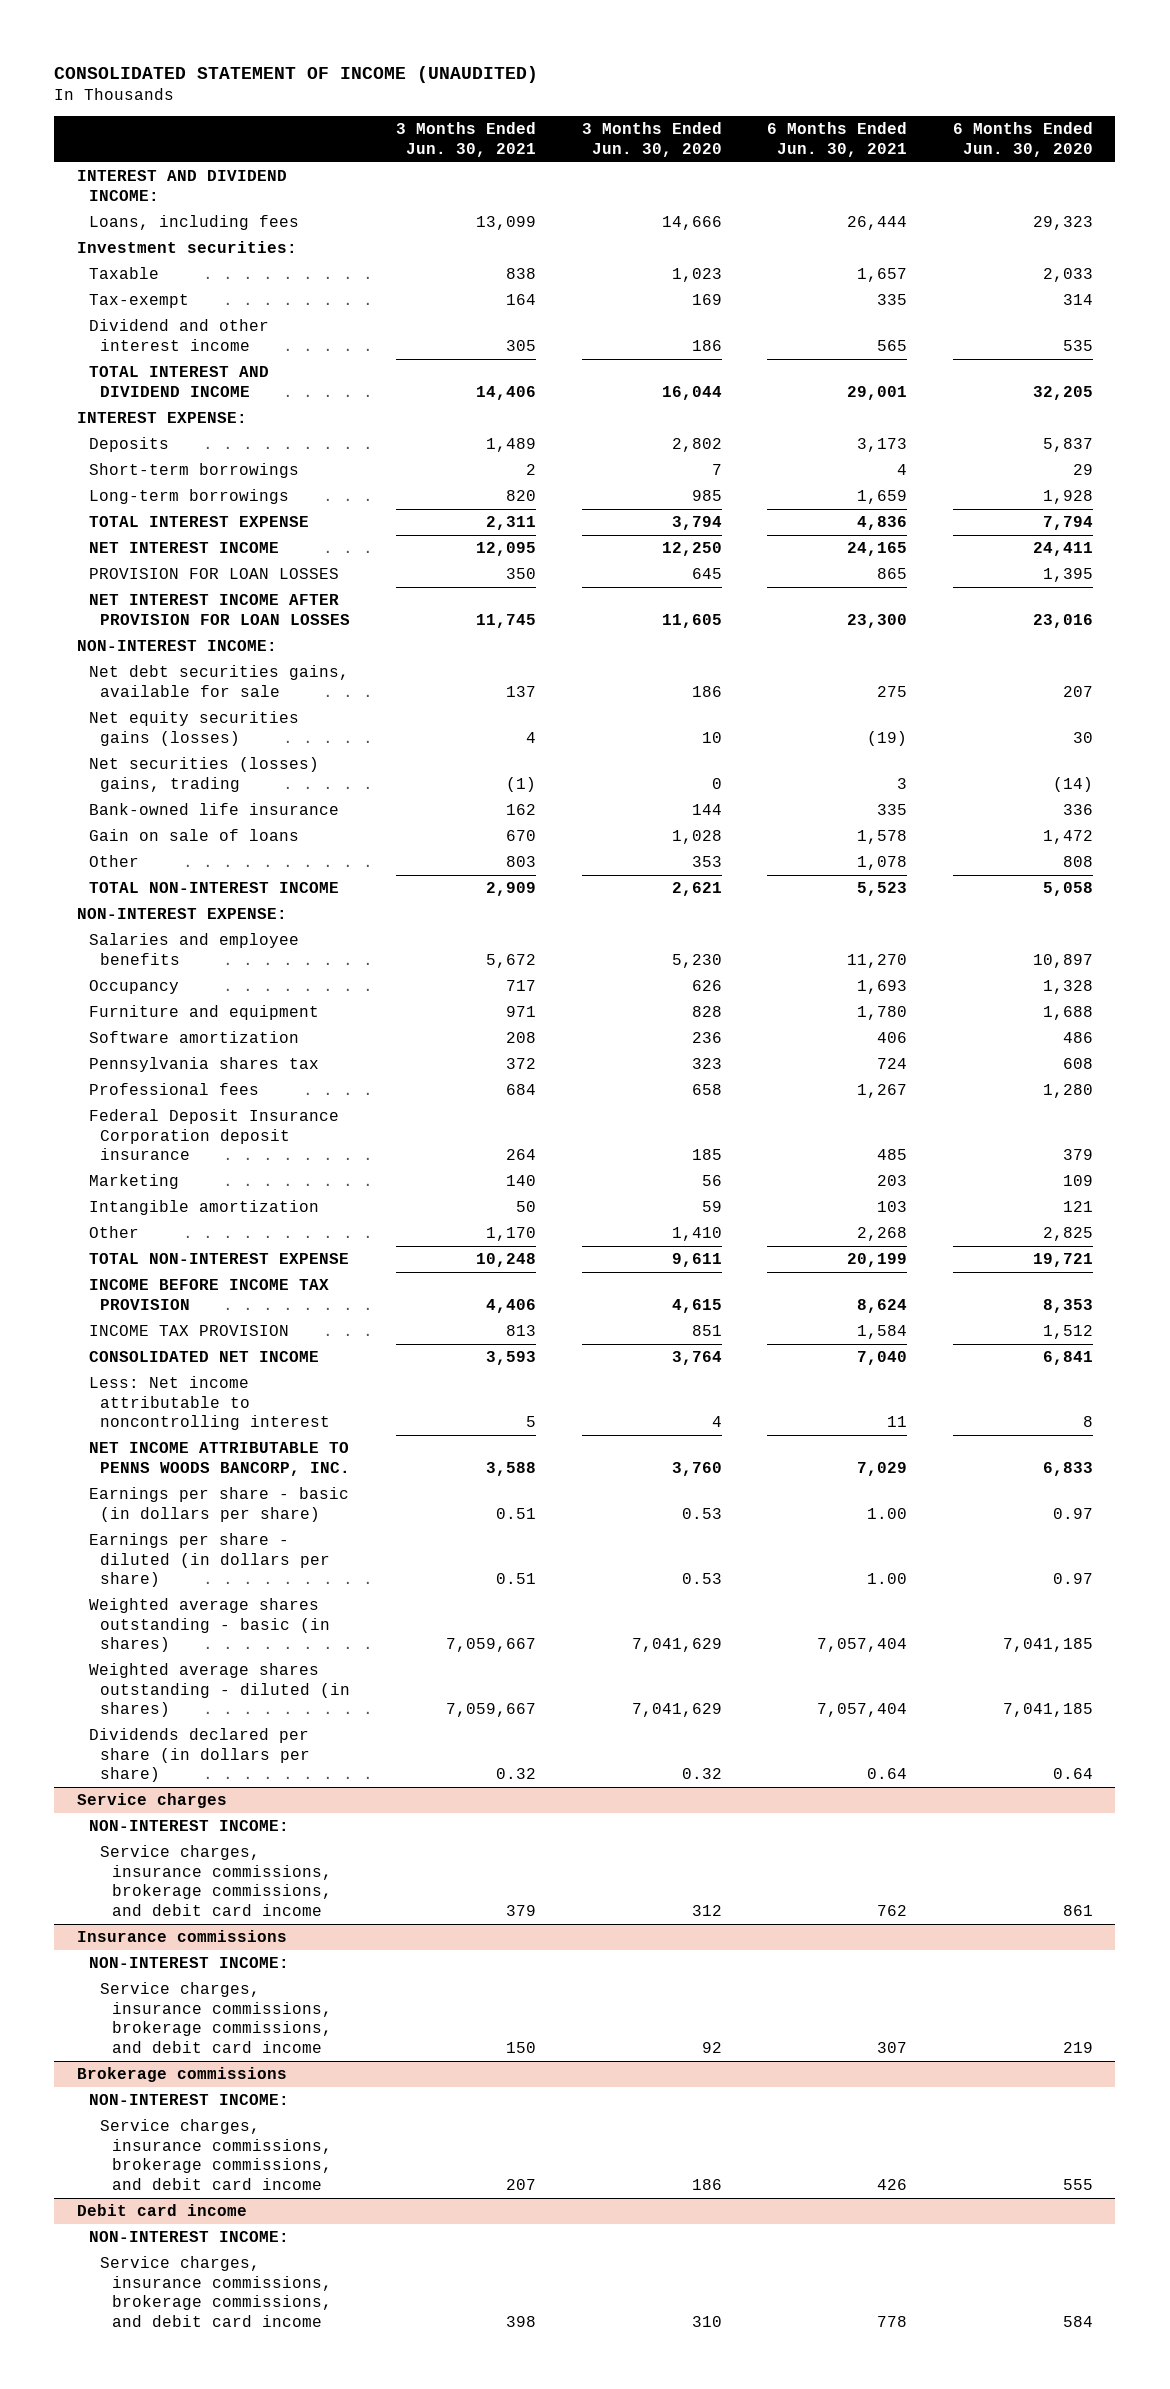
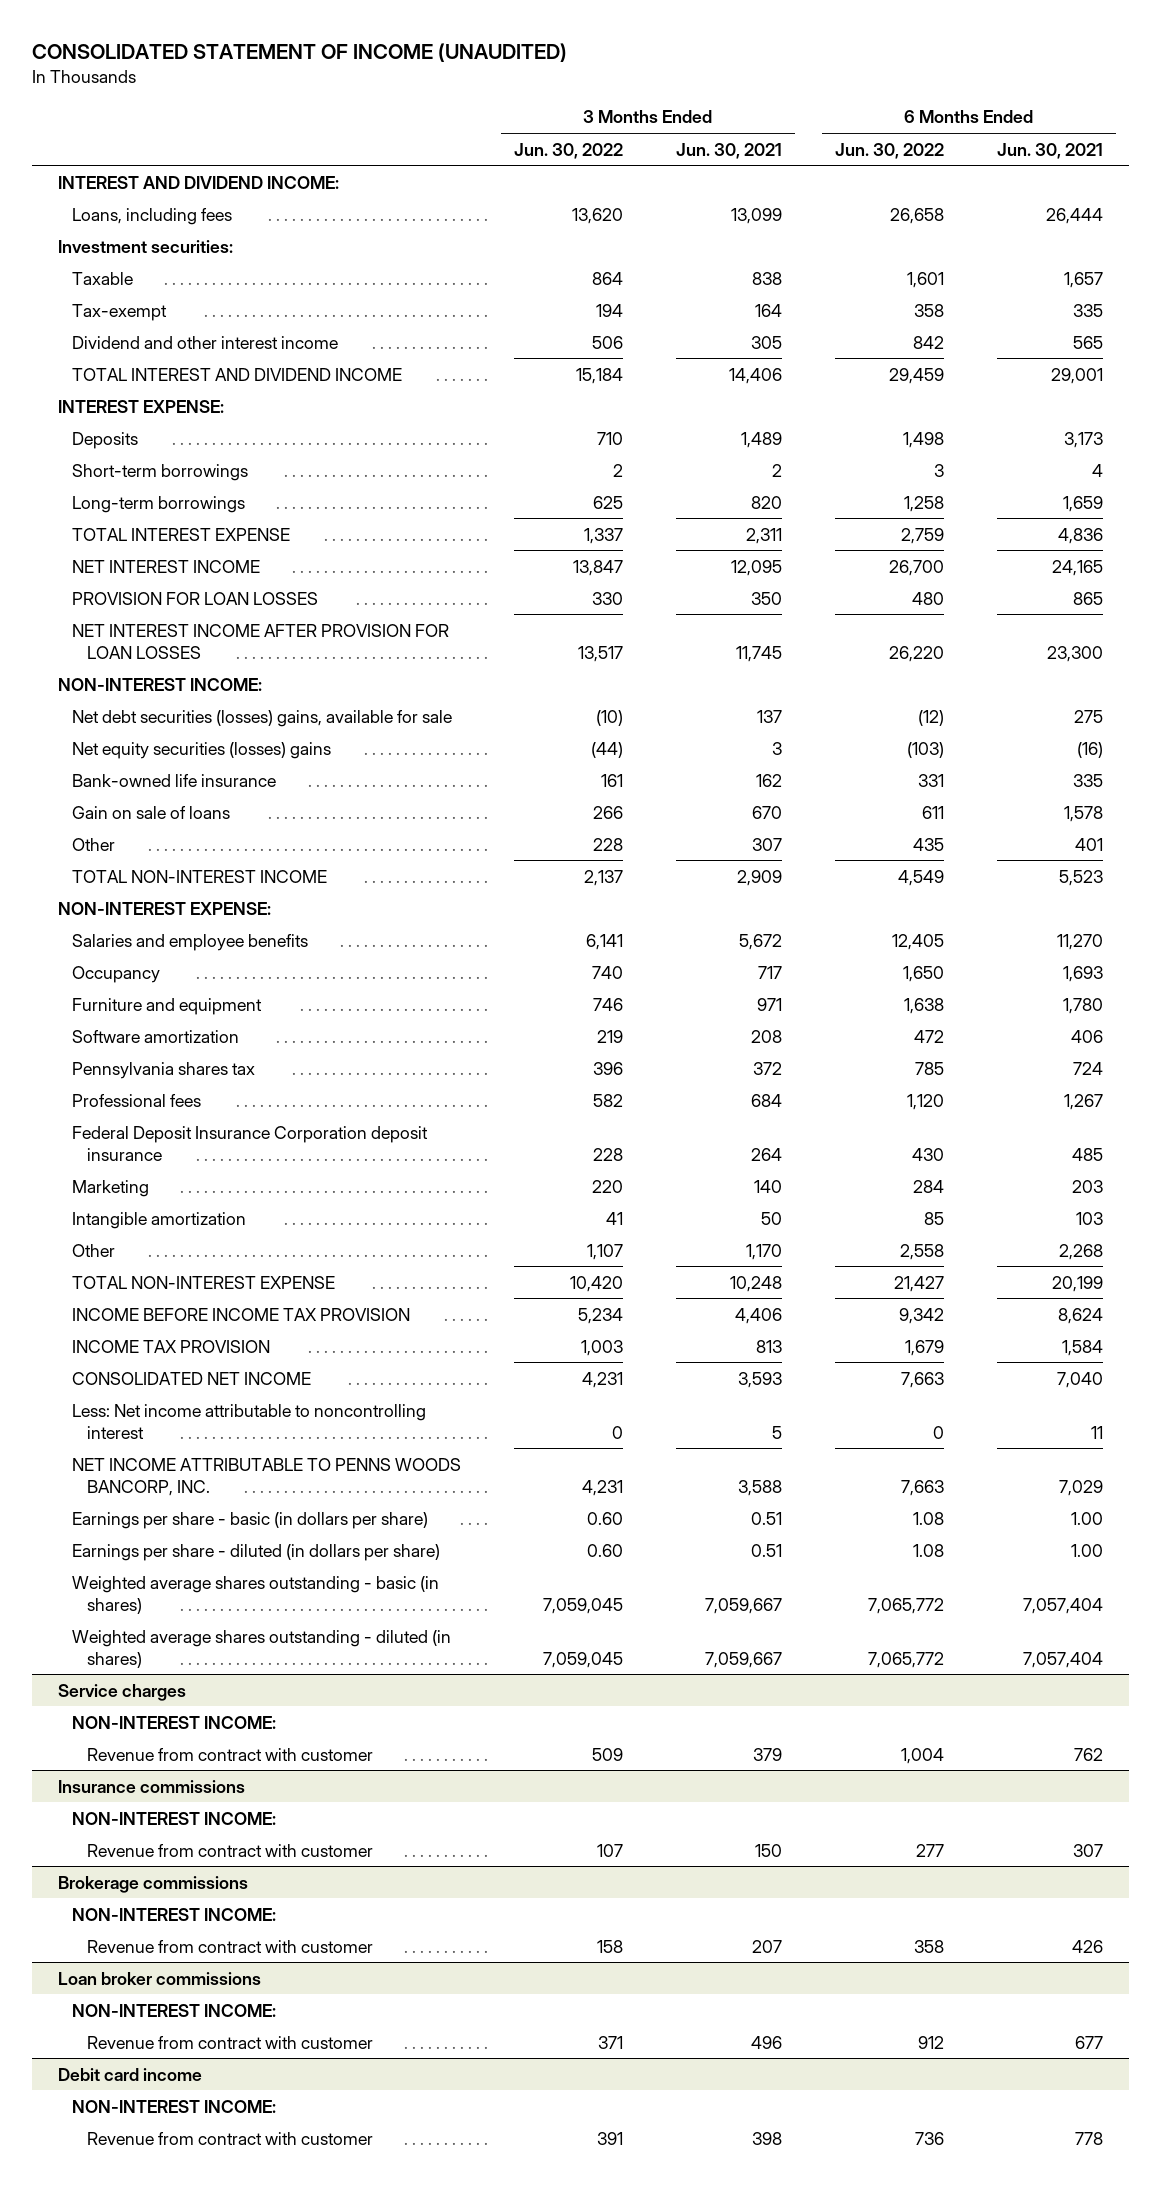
[581,122,722,157] 3 Months Ended Jun. 30, 2020 -> none
[952,122,1093,157] 6 Months Ended Jun. 30, 2020 -> none
none -> [514,142,624,159] Jun. 30, 2022
none -> [835,142,945,159] Jun. 30, 2022
[88,757,319,792] Net securities (losses) gains, trading -> none
[88,665,349,697] Net debt securities gains, available for sale -> [72,709,453,727] Net debt securities (losses) gains, available for sale
[88,711,299,746] Net equity securities gains (losses) -> [72,741,332,759] Net equity securities (losses) gains
[525,731,536,743] 4 -> [772,741,783,755] 3
[867,730,908,746] (19) -> [1076,741,1103,758] (16)
[505,856,536,868] 803 -> [752,837,783,851] 307
[857,856,908,871] 1,078 -> [1074,837,1103,851] 401
[88,1728,311,1783] Dividends declared per share (in dollars per share) -> none
[100,1845,332,1916] Service charges, insurance commissions, brokerage commissions, and debit card income -> [86,1747,373,1761] Revenue from contract with customer
[100,1982,332,2053] Service charges, insurance commissions, brokerage commissions, and debit card income -> [86,1843,373,1857] Revenue from contract with customer
[100,2119,332,2190] Service charges, insurance commissions, brokerage commissions, and debit card income -> [86,1939,373,1953] Revenue from contract with customer
none -> [58,1971,262,1985] Loan broker commissions
none -> [72,2003,277,2017] NON-INTEREST INCOME:
none -> [86,2035,373,2049] Revenue from contract with customer
[100,2256,332,2327] Service charges, insurance commissions, brokerage commissions, and debit card income -> [86,2131,373,2145] Revenue from contract with customer

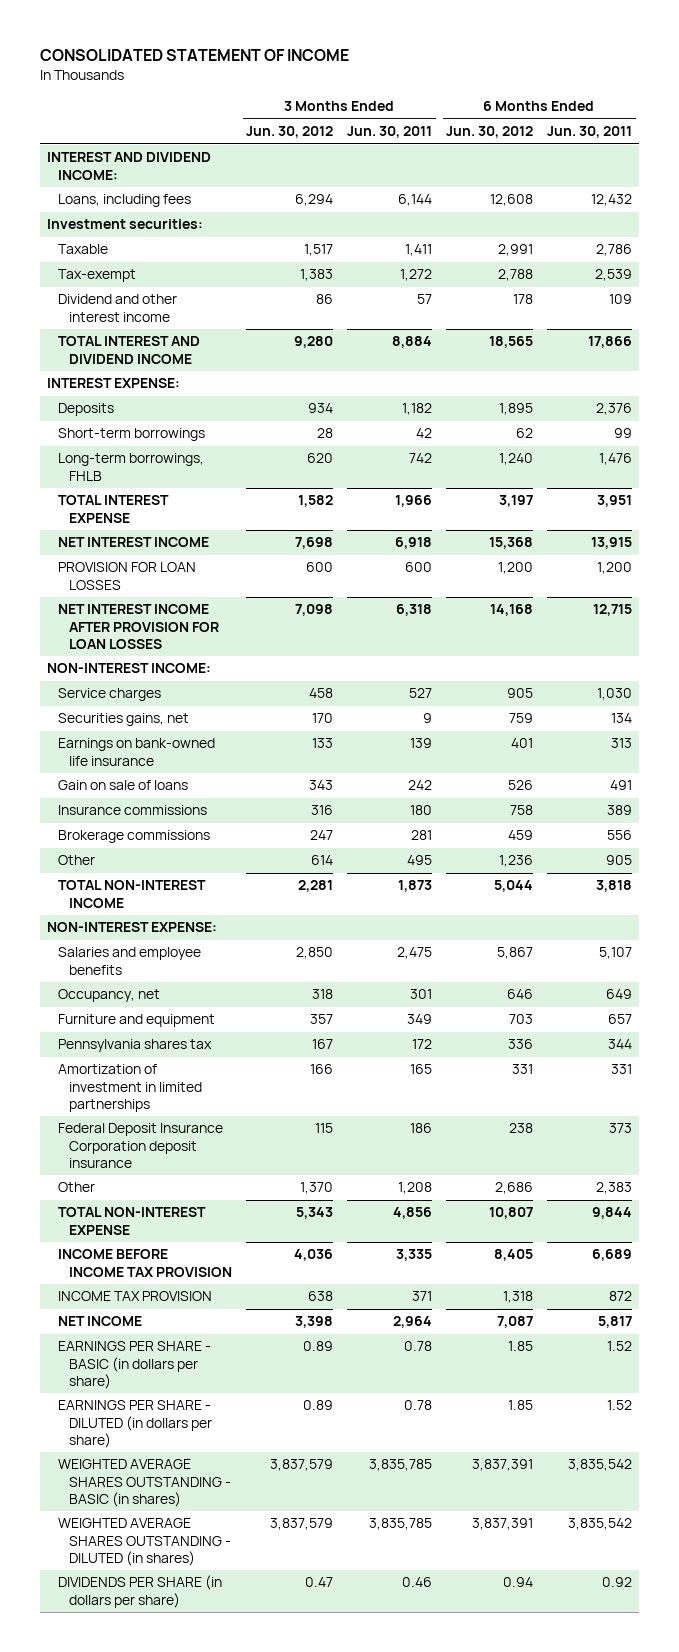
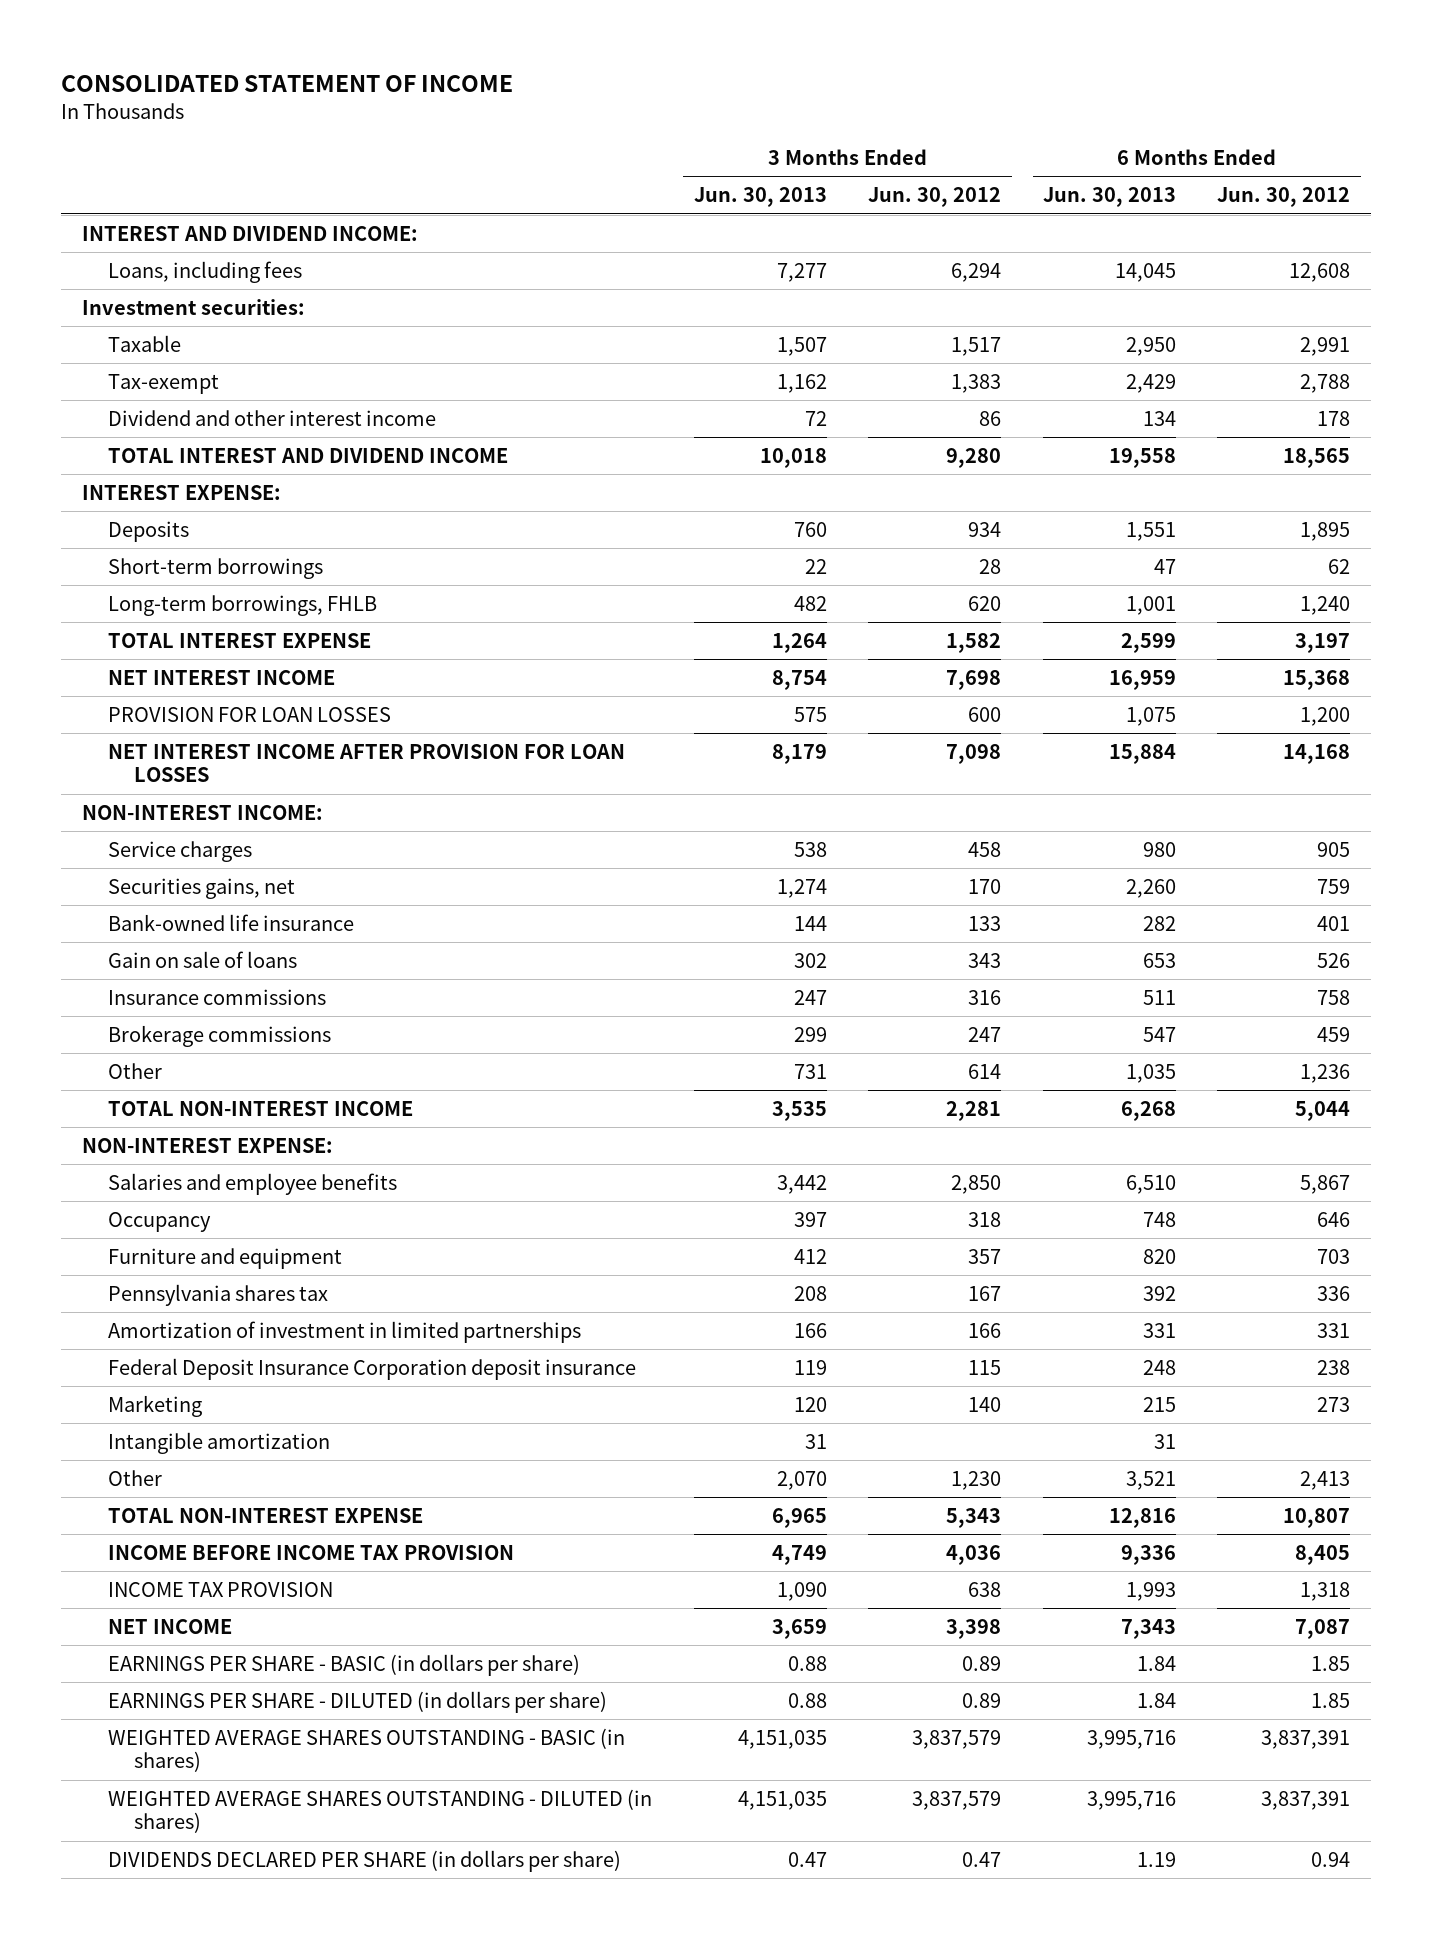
[347,126,433,139] Jun. 30, 2011 -> none
[547,126,633,139] Jun. 30, 2011 -> none
none -> [693,187,827,208] Jun. 30, 2013
none -> [1042,187,1176,208] Jun. 30, 2013
[57,738,215,766] Earnings on bank-owned life insurance -> [108,914,355,932] Bank-owned life insurance
[57,989,160,1003] Occupancy, net -> [108,1212,212,1233] Occupancy
none -> [108,1395,203,1418] Marketing
none -> [108,1432,331,1455] Intangible amortization
[300,1182,334,1195] 1,370 -> [951,1471,1002,1491] 1,230
[495,1182,534,1195] 2,686 -> [1300,1471,1351,1491] 2,413
[57,1575,222,1608] DIVIDENDS PER SHARE (in dollars per share) -> [108,1850,622,1873] DIVIDENDS DECLARED PER SHARE (in dollars per share)

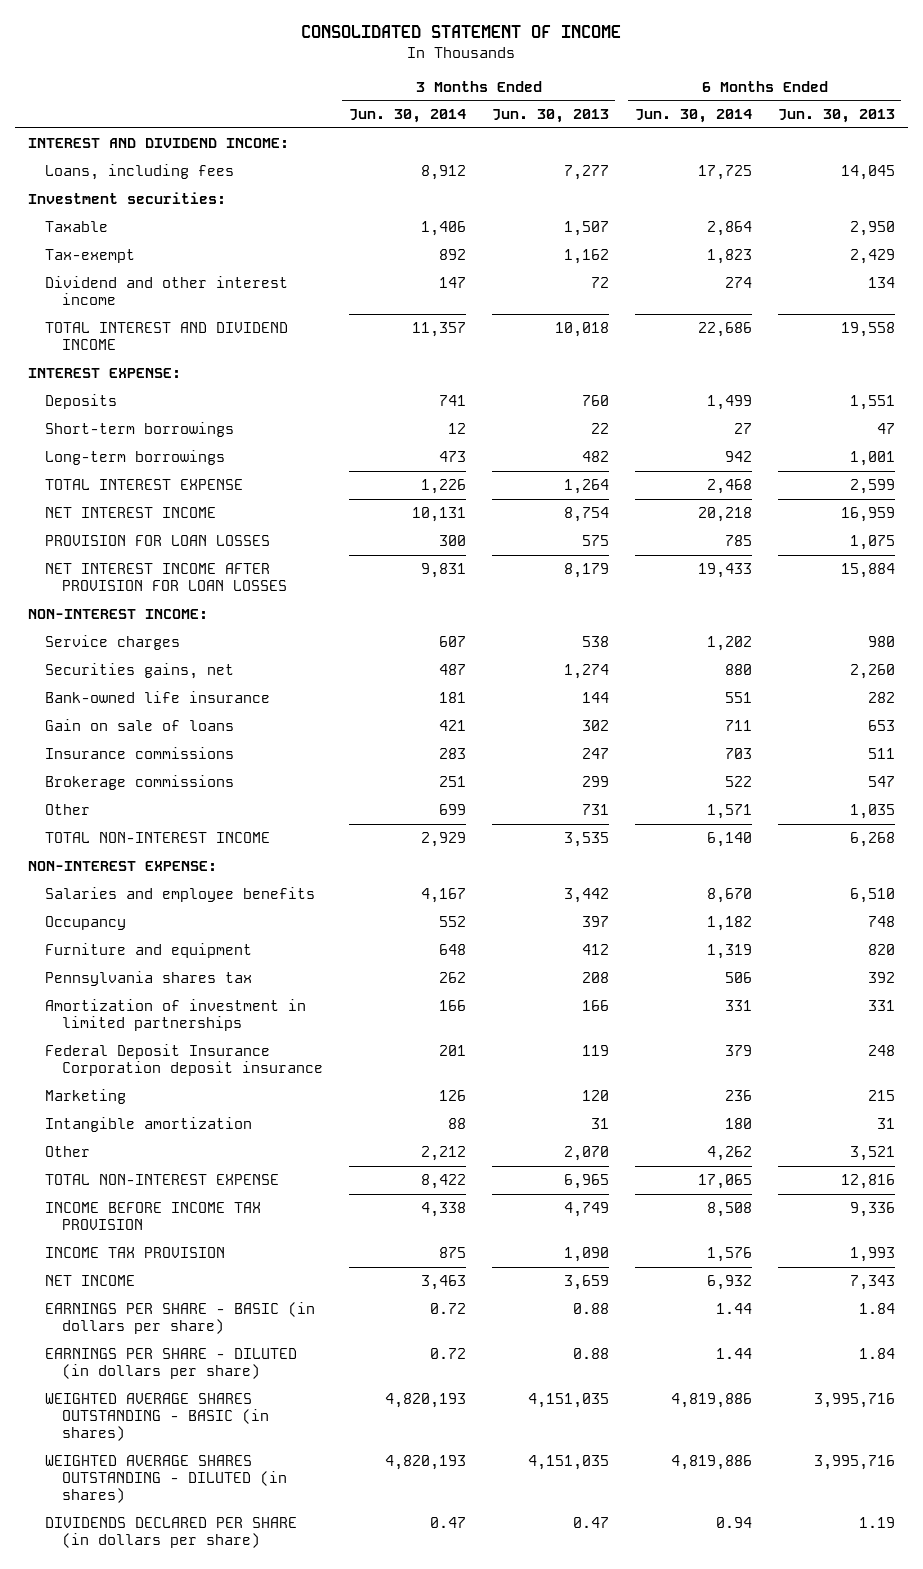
[868,187,1002,208] Jun. 30, 2012 -> none
[1217,187,1351,208] Jun. 30, 2012 -> none
none -> [348,109,466,124] Jun. 30, 2014
none -> [634,109,752,124] Jun. 30, 2014
[108,595,378,617] Long-term borrowings, FHLB -> [44,450,225,466] Long-term borrowings

